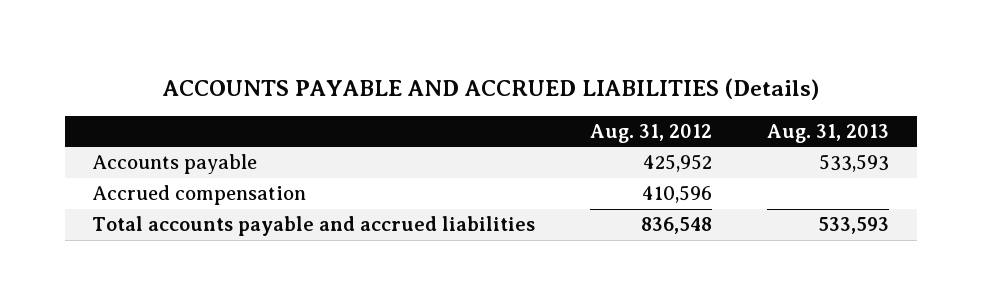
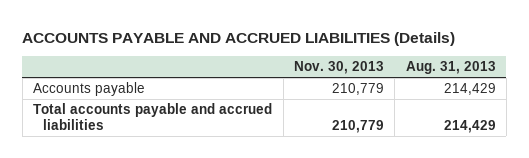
[590,123,713,143] Aug. 31, 2012 -> none
none -> [293,61,384,75] Nov. 30, 2013
[92,185,307,206] Accrued compensation -> none
[819,154,890,173] 533,593 -> [443,83,496,96] 214,429
[818,217,890,235] 533,593 -> [443,120,496,134] 214,429

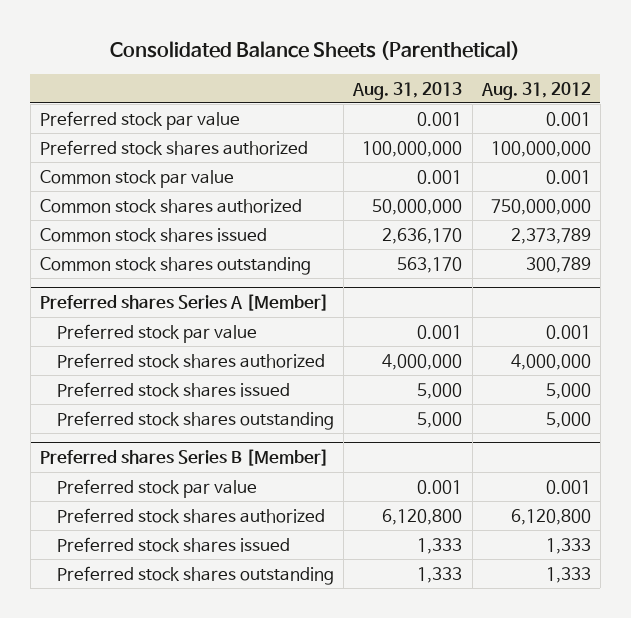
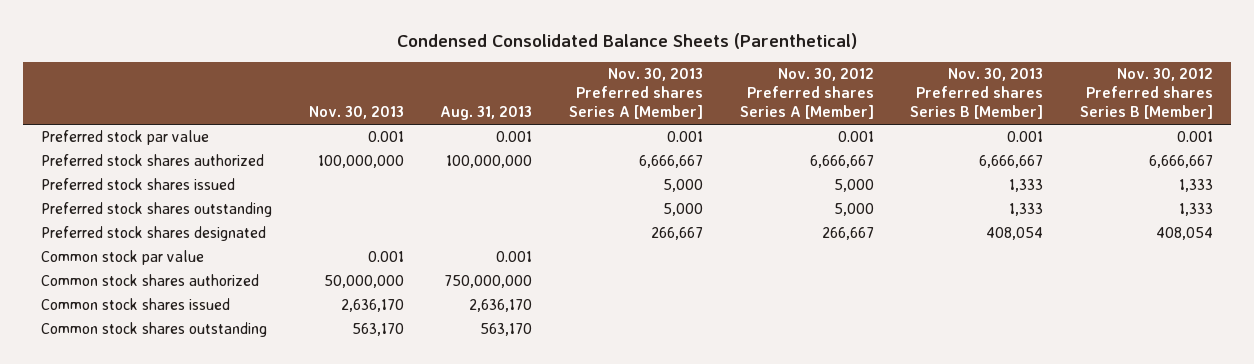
[110,40,521,60] Consolidated Balance Sheets (Parenthetical) -> [396,32,857,49] Condensed Consolidated Balance Sheets (Parenthetical)
[480,81,591,100] Aug. 31, 2012 -> none
none -> [308,106,404,120] Nov. 30, 2013
none -> [568,68,703,120] Nov. 30, 2013 Preferred shares Series A [Member]
none -> [739,68,874,120] Nov. 30, 2012 Preferred shares Series A [Member]
none -> [910,68,1044,120] Nov. 30, 2013 Preferred shares Series B [Member]
none -> [1079,68,1213,120] Nov. 30, 2012 Preferred shares Series B [Member]
none -> [40,178,235,191] Preferred stock shares issued
none -> [40,202,272,218] Preferred stock shares outstanding
none -> [40,226,266,242] Preferred stock shares designated
[372,198,463,215] 50,000,000 -> [444,275,533,289] 750,000,000
[39,294,329,312] Preferred shares Series A [Member] -> none
[56,323,257,343] Preferred stock par value -> none
[56,352,325,368] Preferred stock shares authorized -> none
[56,381,290,397] Preferred stock shares issued -> none
[56,410,334,430] Preferred stock shares outstanding -> none
[39,449,329,467] Preferred shares Series B [Member] -> none
[56,478,257,498] Preferred stock par value -> none
[56,507,325,523] Preferred stock shares authorized -> none
[56,536,290,552] Preferred stock shares issued -> none
[56,565,334,585] Preferred stock shares outstanding -> none

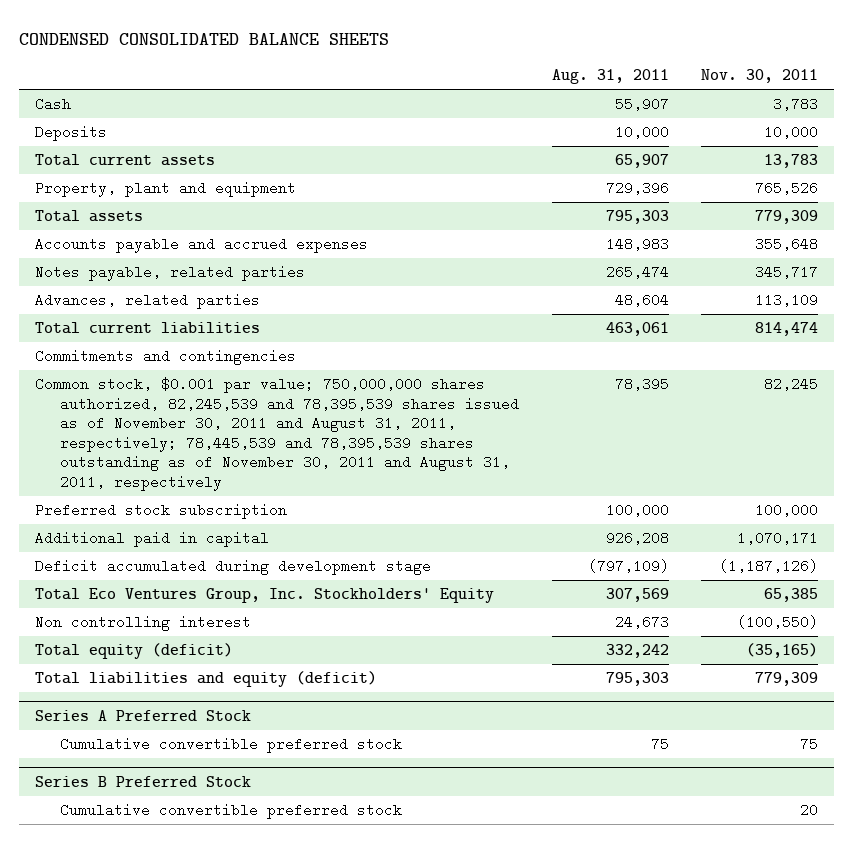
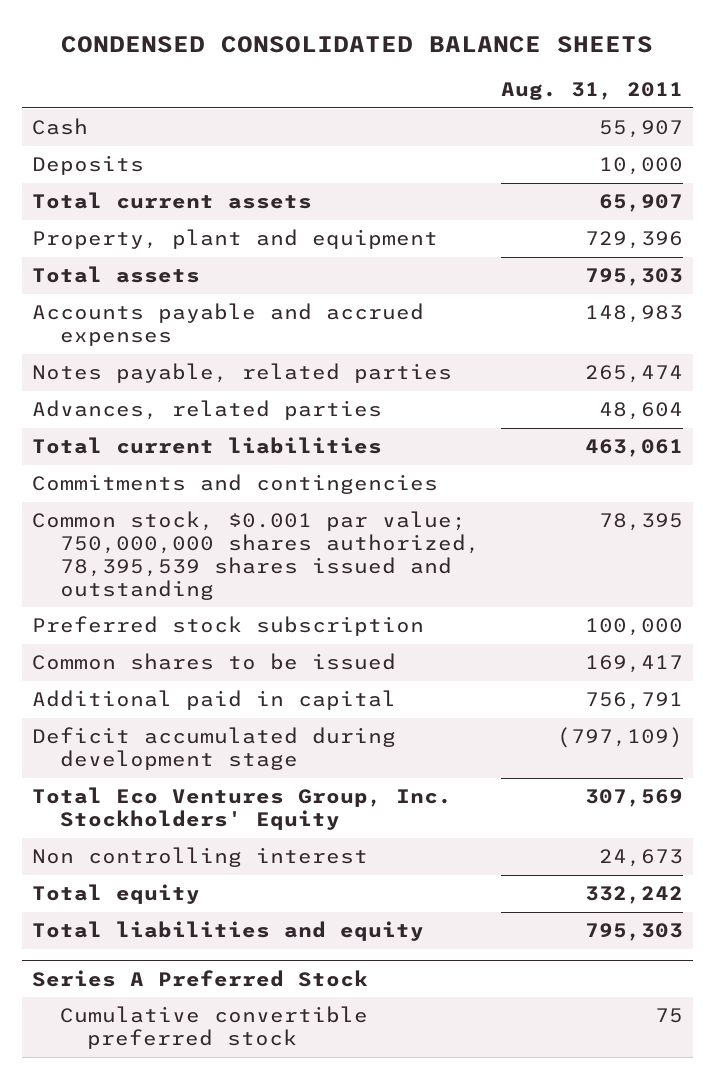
[701,69,819,84] Nov. 30, 2011 -> none
[35,377,520,491] Common stock, $0.001 par value; 750,000,000 shares authorized, 82,245,539 and 78,395,539 shares issued as of November 30, 2011 and August 31, 2011, respectively; 78,445,539 and 78,395,539 shares outstanding as of November 30, 2011 and August 31, 2011, respectively -> [32,511,480,600] Common stock, $0.001 par value; 750,000,000 shares authorized, 78,395,539 shares issued and outstanding
none -> [32,653,397,671] Common shares to be issued
[605,531,669,546] 926,208 -> [584,692,683,711] 756,791
[35,643,234,660] Total equity (deficit) -> [32,884,201,905] Total equity
[35,671,378,688] Total liabilities and equity (deficit) -> [32,921,425,942] Total liabilities and equity
[35,775,252,787] Series B Preferred Stock -> none
[60,803,403,820] Cumulative convertible preferred stock -> none

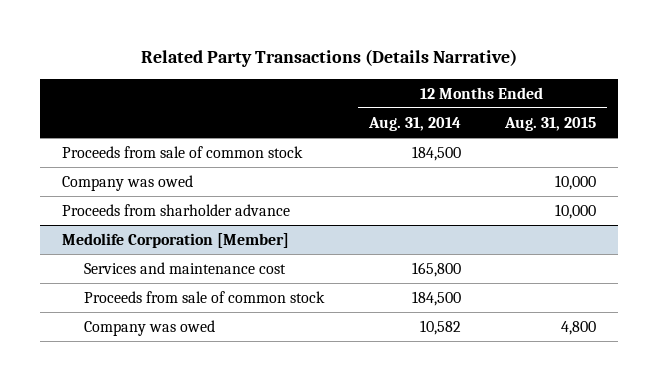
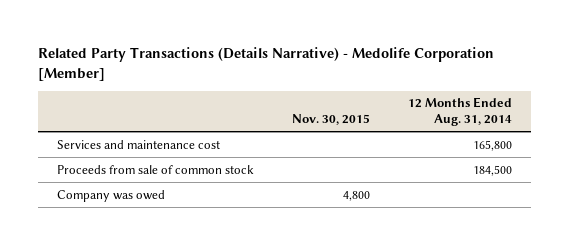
[140,49,517,68] Related Party Transactions (Details Narrative) -> [38,47,495,81] Related Party Transactions (Details Narrative) - Medolife Corporation [Member]
[503,116,596,131] Aug. 31, 2015 -> none
none -> [292,113,371,125] Nov. 30, 2015
[61,145,303,158] Proceeds from sale of common stock -> none
[61,203,290,216] Proceeds from sharholder advance -> none
[61,232,289,248] Medolife Corporation [Member] -> none
[84,319,216,336] Company was owed -> none
[61,174,193,191] Company was owed -> [57,189,166,202] Company was owed

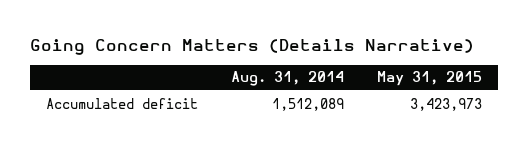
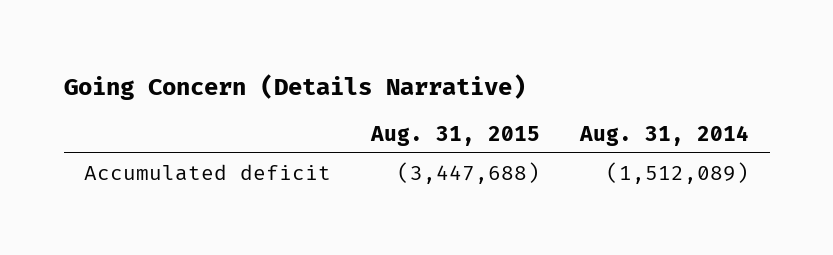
[30,38,475,55] Going Concern Matters (Details Narrative) -> [63,74,526,101] Going Concern (Details Narrative)
[376,71,482,87] May 31, 2015 -> none
none -> [370,126,541,147] Aug. 31, 2015
[272,97,345,111] 1,512,089 -> [606,161,750,184] (1,512,089)

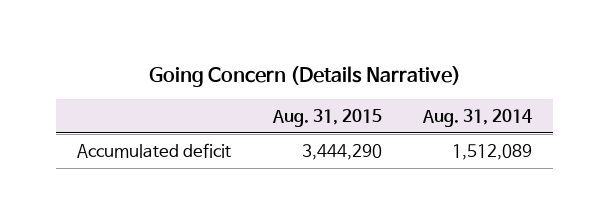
[397,161,541,184] (3,447,688) -> [301,144,382,161] 3,444,290
[606,161,750,184] (1,512,089) -> [452,144,533,161] 1,512,089

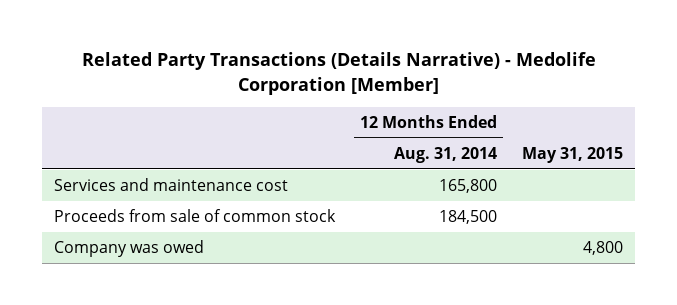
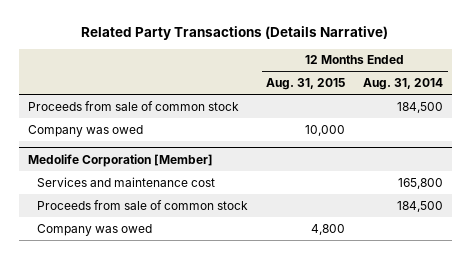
[81,52,596,95] Related Party Transactions (Details Narrative) - Medolife Corporation [Member] -> [81,26,389,41] Related Party Transactions (Details Narrative)
[521,146,623,163] May 31, 2015 -> none
none -> [266,78,346,91] Aug. 31, 2015
none -> [27,100,239,111] Proceeds from sale of common stock
none -> [27,124,143,137] Company was owed
none -> [27,153,213,167] Medolife Corporation [Member]

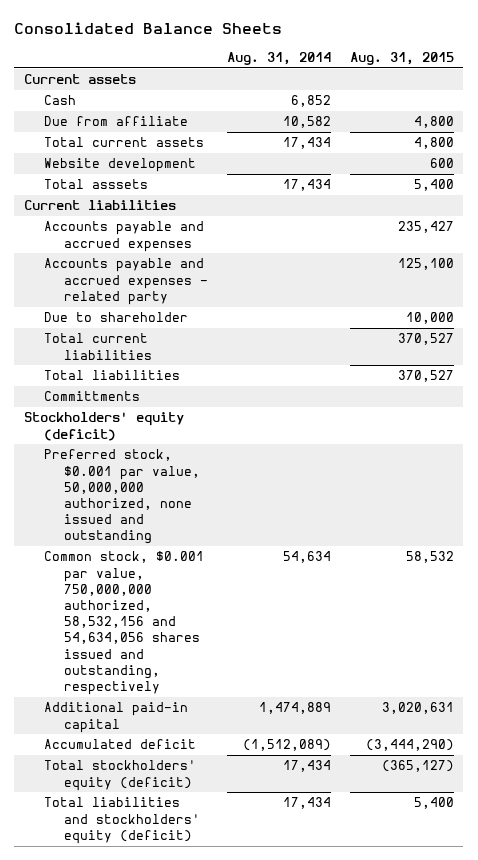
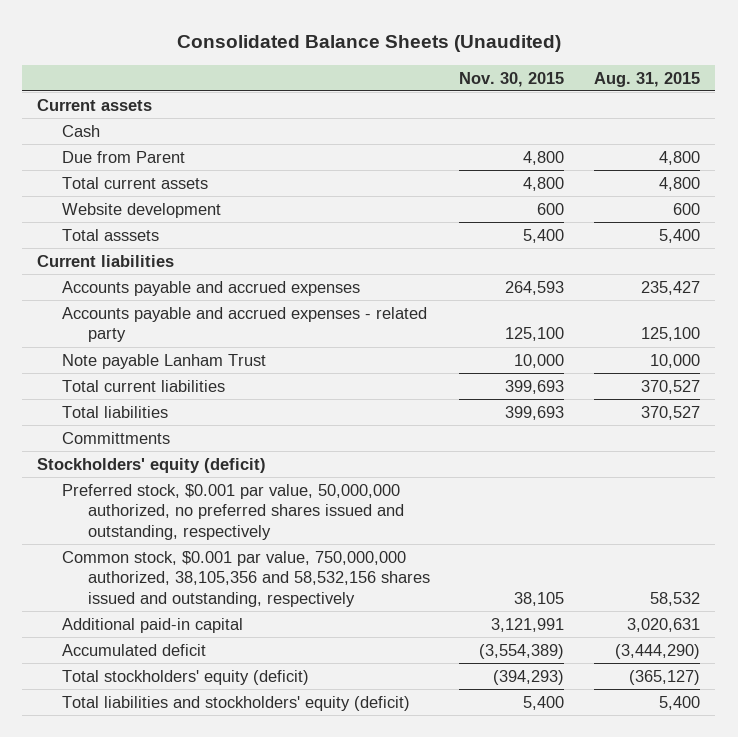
[14,22,283,35] Consolidated Balance Sheets -> [176,35,561,53] Consolidated Balance Sheets (Unaudited)
[226,52,331,66] Aug. 31, 2014 -> none
none -> [459,71,565,87] Nov. 30, 2015
[43,116,188,127] Due from affiliate -> [62,150,186,163] Due from Parent
[43,312,188,323] Due to shareholder -> none
none -> [62,353,267,369] Note payable Lanham Trust
[43,449,200,545] Preferred stock, $0.001 par value, 50,000,000 authorized, none issued and outstanding -> [62,483,404,541] Preferred stock, $0.001 par value, 50,000,000 authorized, no preferred shares issued and outstanding, respectively
[43,551,204,696] Common stock, $0.001 par value, 750,000,000 authorized, 58,532,156 and 54,634,056 shares issued and outstanding, respectively -> [62,550,430,608] Common stock, $0.001 par value, 750,000,000 authorized, 38,105,356 and 58,532,156 shares issued and outstanding, respectively

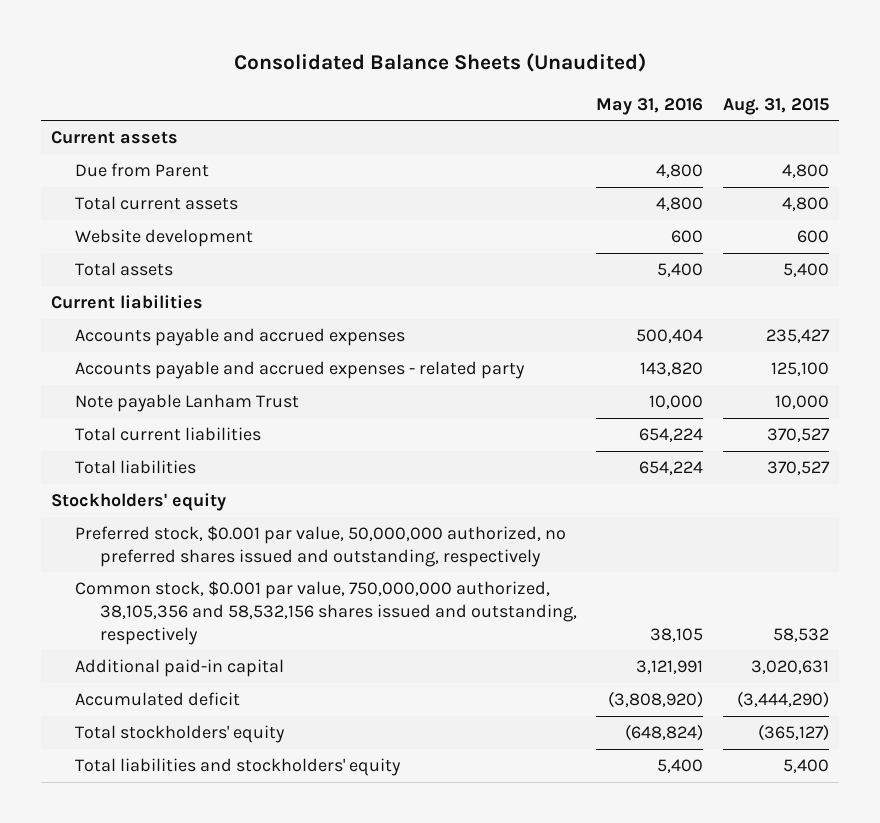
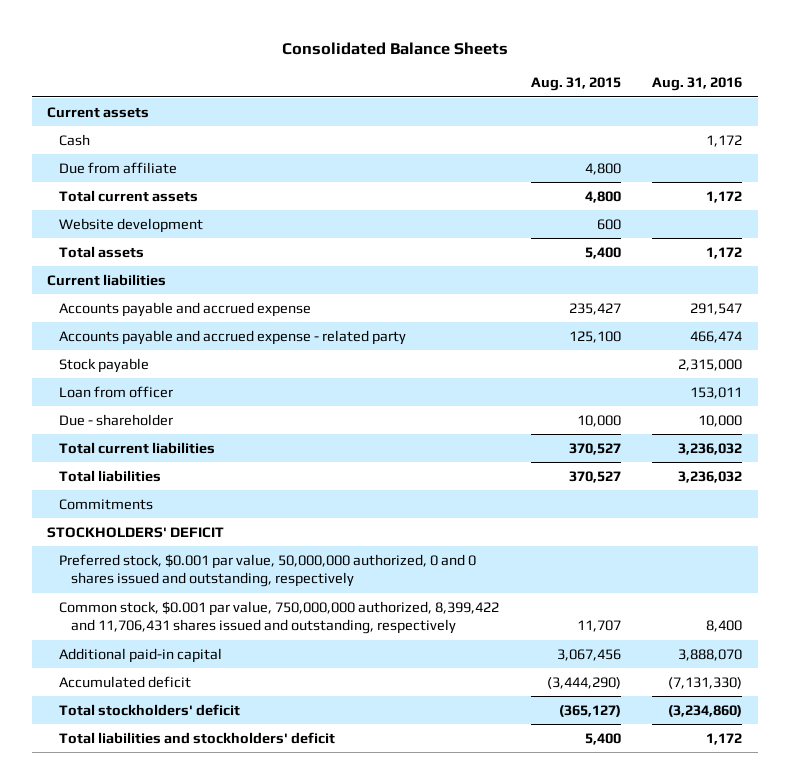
[234,53,647,73] Consolidated Balance Sheets (Unaudited) -> [281,41,508,55] Consolidated Balance Sheets
[596,97,704,115] May 31, 2016 -> none
none -> [652,77,743,92] Aug. 31, 2016
none -> [59,133,91,146] Cash
[75,163,210,178] Due from Parent -> [59,161,178,174] Due from affiliate
[75,394,300,413] Note payable Lanham Trust -> none
[75,328,406,347] Accounts payable and accrued expenses -> [59,301,312,317] Accounts payable and accrued expense
[75,361,526,380] Accounts payable and accrued expenses - related party -> [59,329,407,345] Accounts payable and accrued expense - related party
none -> [59,357,150,373] Stock payable
none -> [59,385,174,398] Loan from officer
none -> [59,413,174,426] Due - shareholder
none -> [59,498,154,510] Commitments
[51,493,227,512] Stockholders' equity -> [47,526,225,538] STOCKHOLDERS' DEFICIT
[75,526,567,567] Preferred stock, $0.001 par value, 50,000,000 authorized, no preferred shares issued and outstanding, respectively -> [59,553,477,588] Preferred stock, $0.001 par value, 50,000,000 authorized, 0 and 0 shares issued and outstanding, respectively
[75,581,577,645] Common stock, $0.001 par value, 750,000,000 authorized, 38,105,356 and 58,532,156 shares issued and outstanding, respectively -> [59,600,500,635] Common stock, $0.001 par value, 750,000,000 authorized, 8,399,422 and 11,706,431 shares issued and outstanding, respectively
[773,627,830,642] 58,532 -> [576,620,621,633] 11,707
[751,660,830,675] 3,020,631 -> [556,648,621,661] 3,067,456
[75,725,286,744] Total stockholders' equity -> [59,703,241,716] Total stockholders' deficit
[75,758,402,777] Total liabilities and stockholders' equity -> [59,731,336,744] Total liabilities and stockholders' deficit

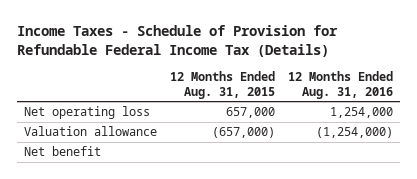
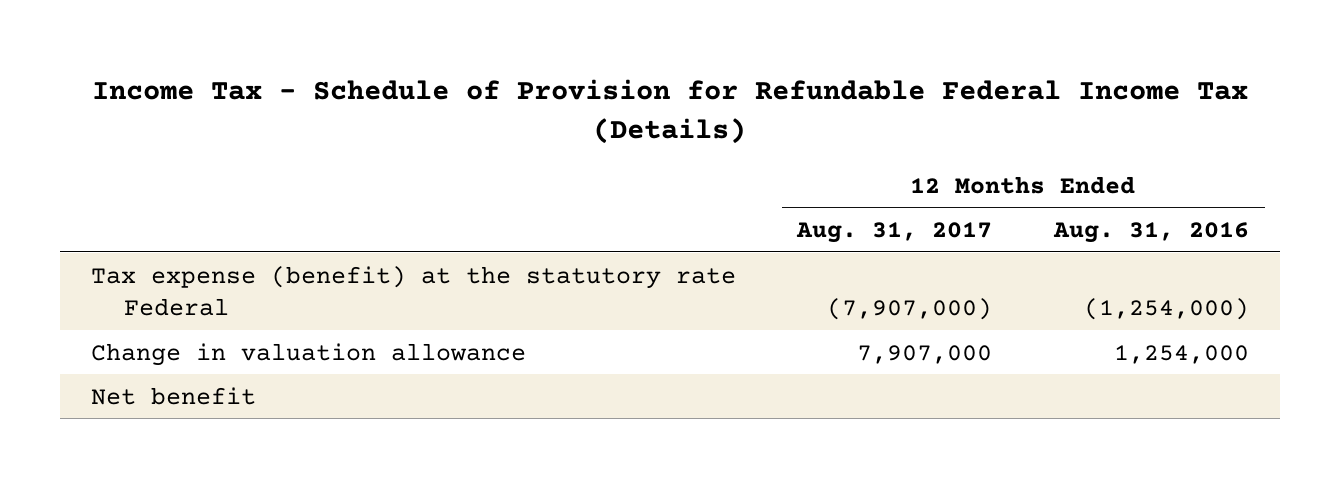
[17,25,339,58] Income Taxes - Schedule of Provision for Refundable Federal Income Tax (Details) -> [91,78,1248,144] Income Tax - Schedule of Provision for Refundable Federal Income Tax (Details)
[170,71,276,99] 12 Months Ended Aug. 31, 2015 -> none
none -> [796,221,993,243] Aug. 31, 2017
[23,106,150,120] Net operating loss -> none
none -> [90,265,736,317] Tax expense (benefit) at the statutory rate Federal
[23,126,157,137] Valuation allowance -> [90,342,526,366] Change in valuation allowance
[316,127,394,139] (1,254,000) -> [1114,344,1250,364] 1,254,000

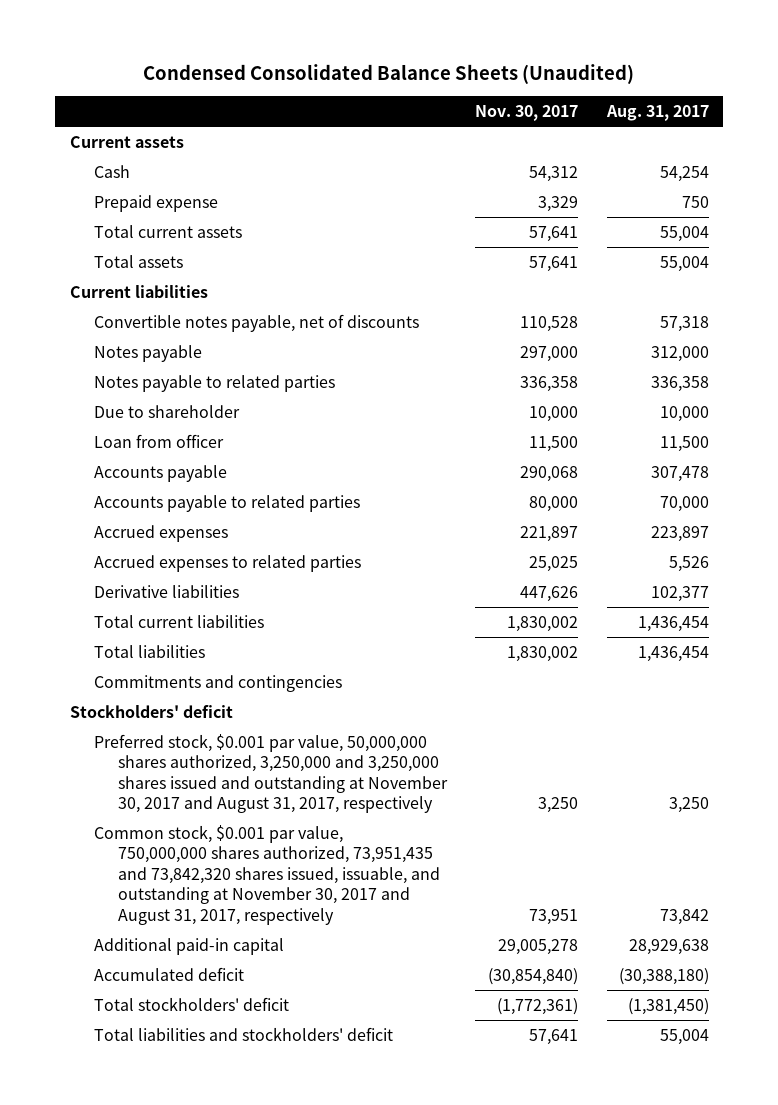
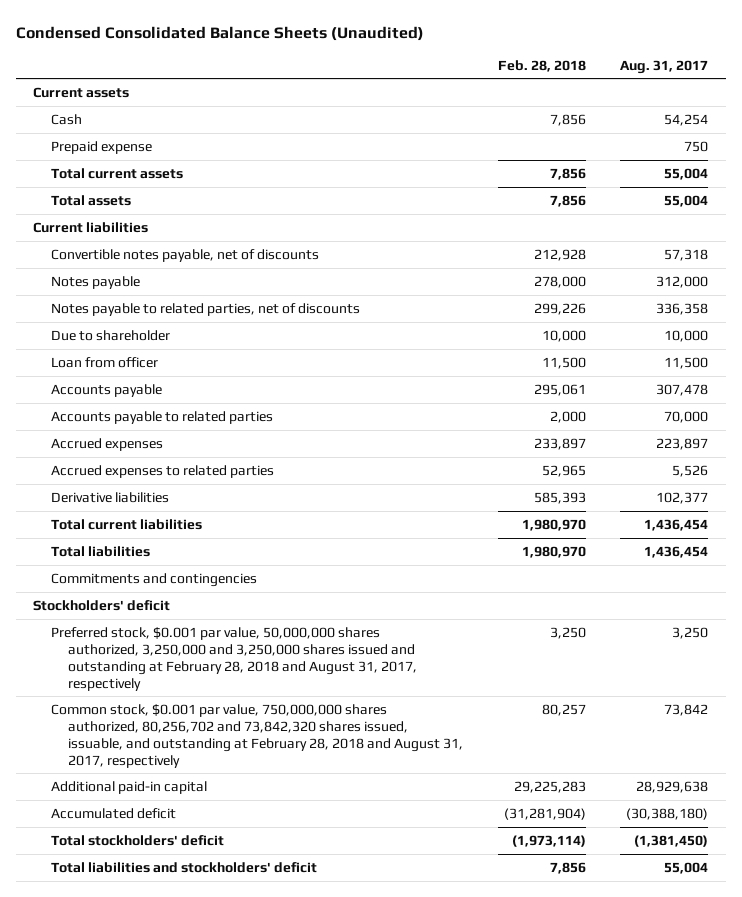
[475,105,579,122] Nov. 30, 2017 -> none
none -> [497,59,586,72] Feb. 28, 2018
[93,374,335,392] Notes payable to related parties -> [50,302,360,316] Notes payable to related parties, net of discounts
[93,733,448,814] Preferred stock, $0.001 par value, 50,000,000 shares authorized, 3,250,000 and 3,250,000 shares issued and outstanding at November 30, 2017 and August 31, 2017, respectively -> [50,626,417,691] Preferred stock, $0.001 par value, 50,000,000 shares authorized, 3,250,000 and 3,250,000 shares issued and outstanding at February 28, 2018 and August 31, 2017, respectively
[93,824,440,925] Common stock, $0.001 par value, 750,000,000 shares authorized, 73,951,435 and 73,842,320 shares issued, issuable, and outstanding at November 30, 2017 and August 31, 2017, respectively -> [50,703,463,768] Common stock, $0.001 par value, 750,000,000 shares authorized, 80,256,702 and 73,842,320 shares issued, issuable, and outstanding at February 28, 2018 and August 31, 2017, respectively

